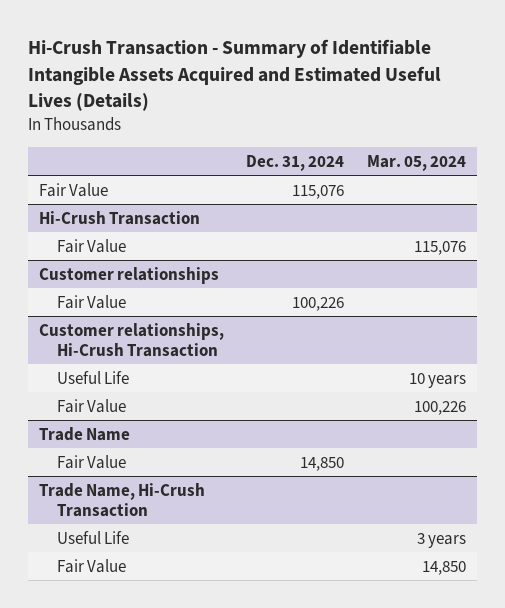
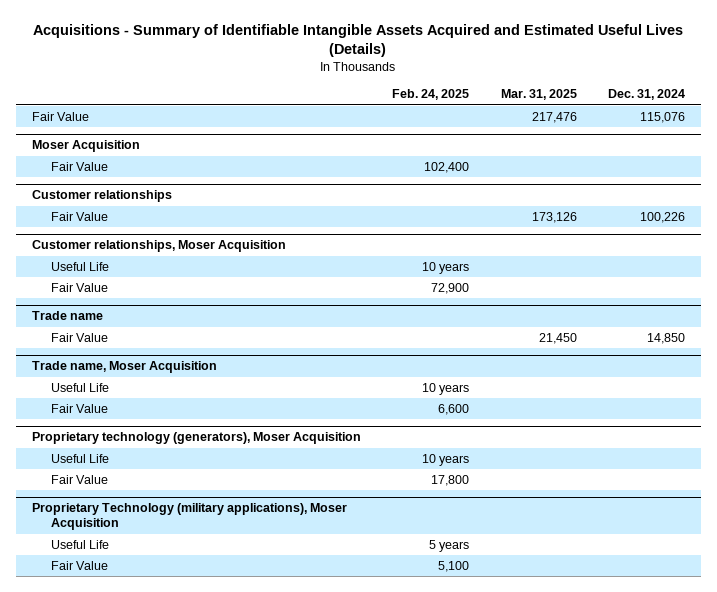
[27,39,441,112] Hi-Crush Transaction - Summary of Identifiable Intangible Assets Acquired and Estimated Useful Lives (Details) -> [33,24,684,58] Acquisitions - Summary of Identifiable Intangible Assets Acquired and Estimated Useful Lives (Details)
[366,154,466,171] Mar. 05, 2024 -> none
none -> [392,89,470,101] Feb. 24, 2025
none -> [500,89,577,101] Mar. 31, 2025
[39,210,201,225] Hi-Crush Transaction -> none
[56,238,126,253] Fair Value -> none
none -> [31,140,140,153] Moser Acquisition
none -> [50,162,108,172] Fair Value
[39,322,225,357] Customer relationships, Hi-Crush Transaction -> none
[56,370,129,384] Useful Life -> none
[56,398,126,413] Fair Value -> none
none -> [31,240,286,253] Customer relationships, Moser Acquisition
none -> [50,262,109,272] Useful Life
none -> [50,283,108,293] Fair Value
[39,426,131,441] Trade Name -> [31,311,103,321] Trade name
[39,482,206,517] Trade Name, Hi-Crush Transaction -> none
[56,530,129,544] Useful Life -> none
[56,558,126,573] Fair Value -> none
none -> [31,361,217,374] Trade name, Moser Acquisition
none -> [50,383,109,393] Useful Life
none -> [50,404,108,414] Fair Value
none -> [31,432,361,445] Proprietary technology (generators), Moser Acquisition
none -> [50,454,109,464] Useful Life
none -> [50,475,108,485] Fair Value
none -> [31,503,347,531] Proprietary Technology (military applications), Moser Acquisition
none -> [50,540,109,550] Useful Life
none -> [50,561,108,571] Fair Value

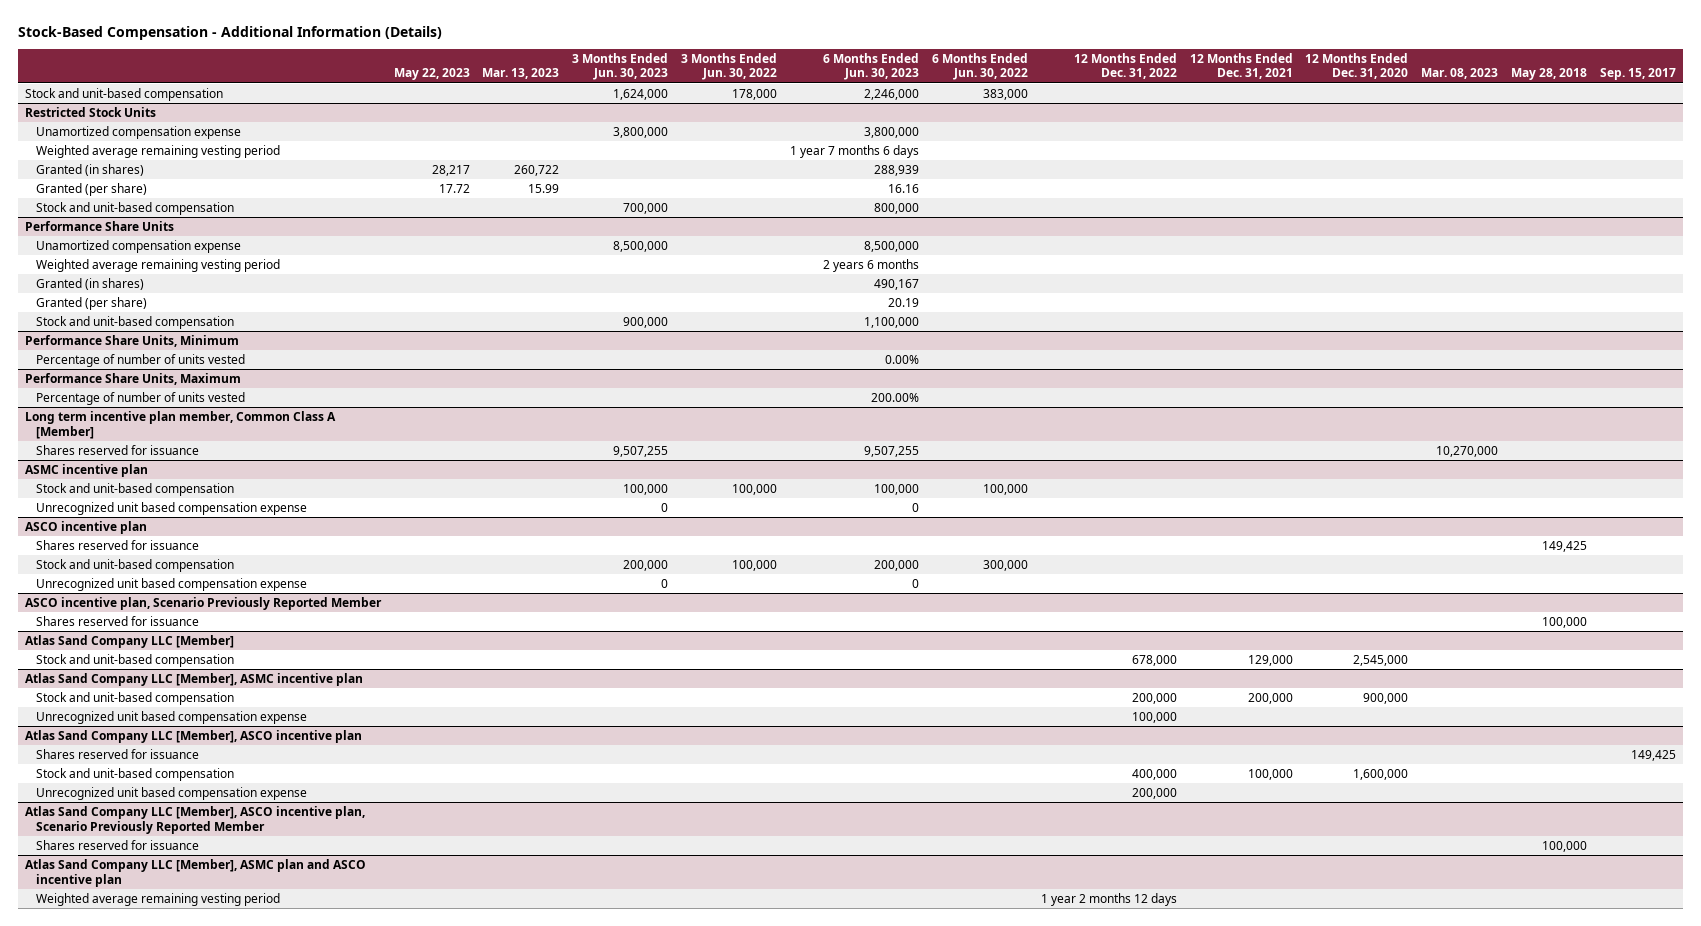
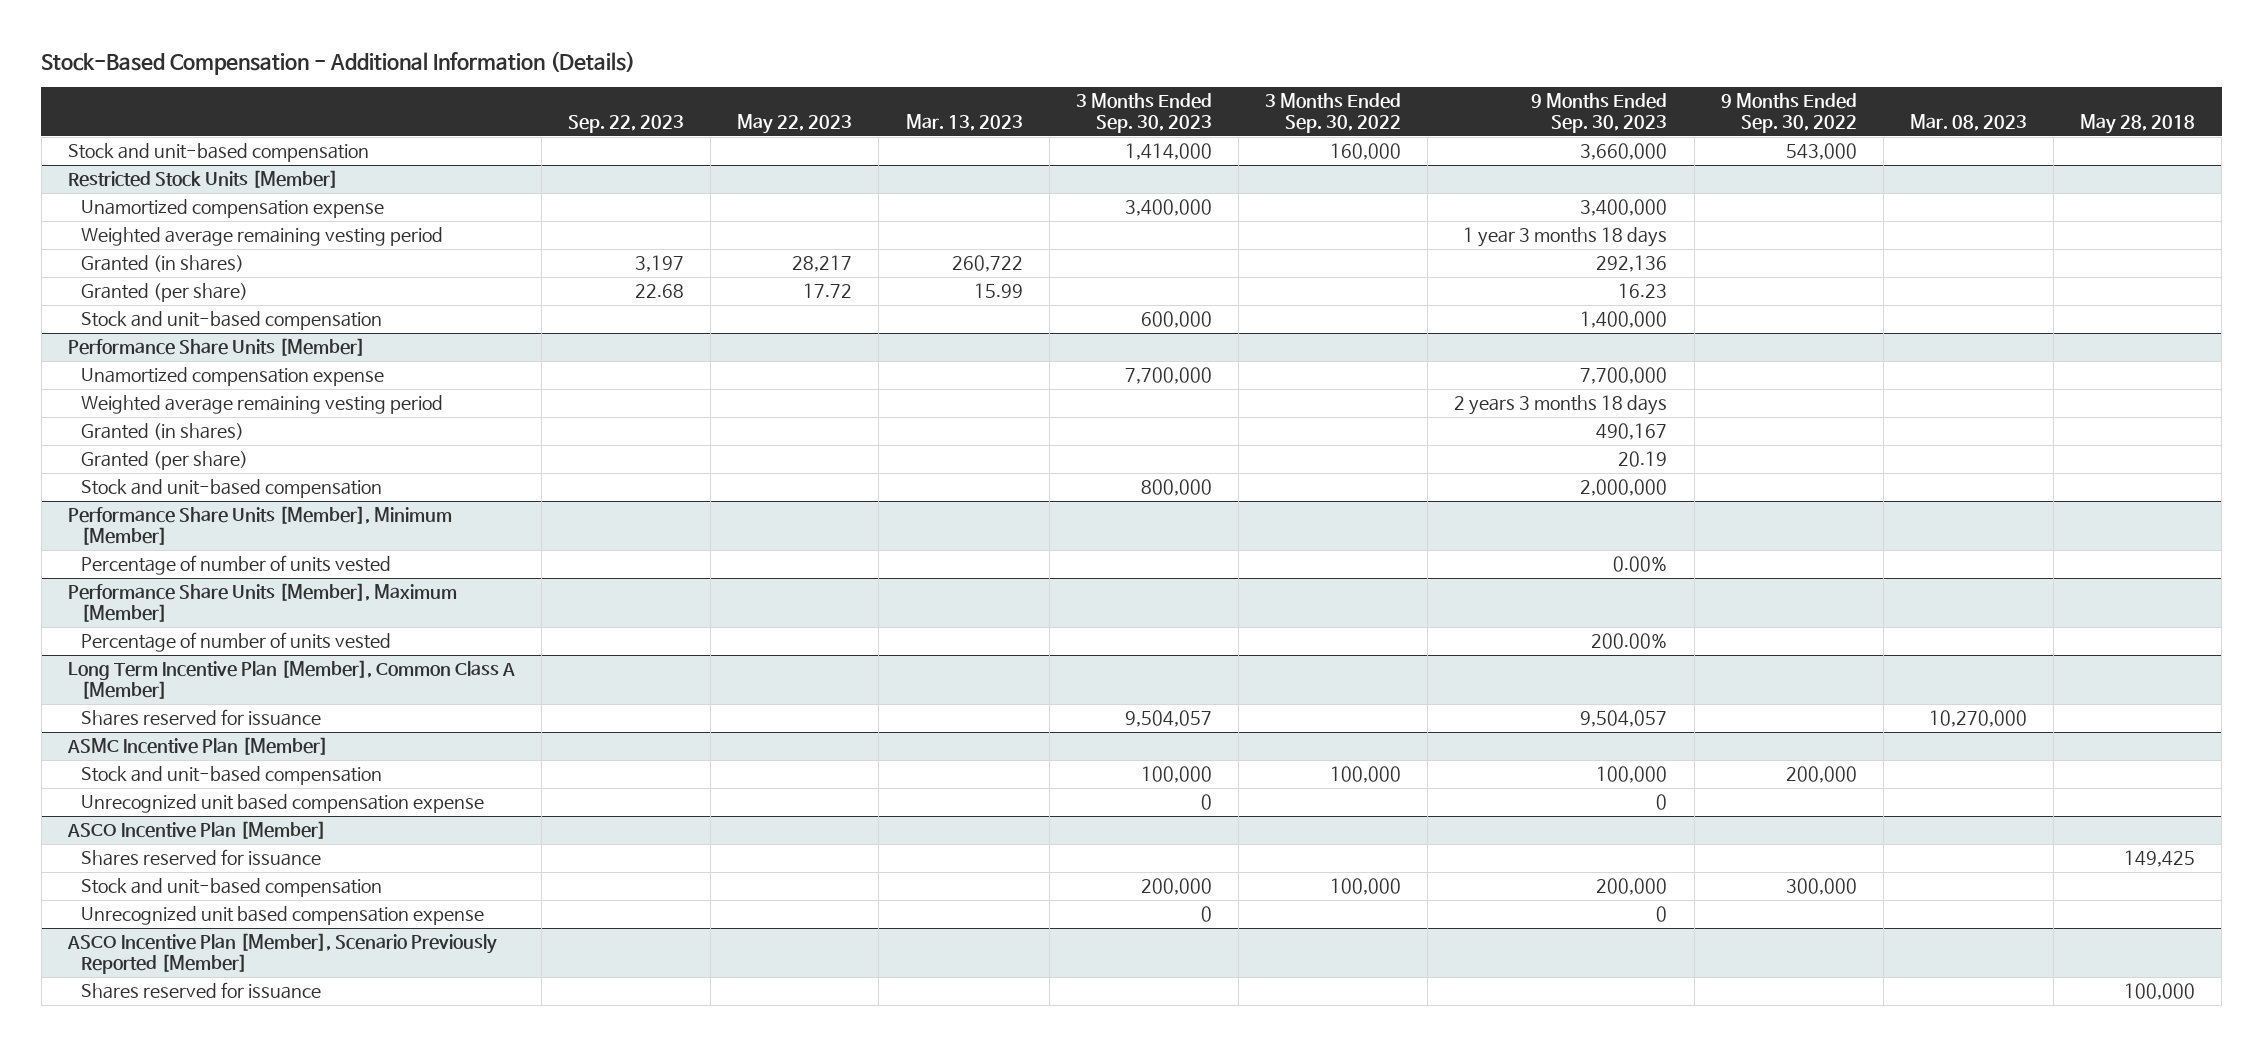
[572,52,669,81] 3 Months Ended Jun. 30, 2023 -> none
[681,52,778,81] 3 Months Ended Jun. 30, 2022 -> none
[823,52,920,81] 6 Months Ended Jun. 30, 2023 -> none
[931,52,1028,81] 6 Months Ended Jun. 30, 2022 -> none
[1073,52,1177,80] 12 Months Ended Dec. 31, 2022 -> none
[1189,52,1293,80] 12 Months Ended Dec. 31, 2021 -> none
[1305,52,1409,80] 12 Months Ended Dec. 31, 2020 -> none
[1600,68,1677,81] Sep. 15, 2017 -> none
none -> [568,115,685,134] Sep. 22, 2023
none -> [1075,93,1212,134] 3 Months Ended Sep. 30, 2023
none -> [1265,93,1402,134] 3 Months Ended Sep. 30, 2022
none -> [1531,93,1668,134] 9 Months Ended Sep. 30, 2023
none -> [1720,93,1857,134] 9 Months Ended Sep. 30, 2022
[24,106,156,117] Restricted Stock Units -> [67,170,338,189] Restricted Stock Units [Member]
[24,220,174,231] Performance Share Units -> [67,338,365,357] Performance Share Units [Member]
[24,334,239,347] Performance Share Units, Minimum -> [67,506,452,546] Performance Share Units [Member], Minimum [Member]
[24,372,241,385] Performance Share Units, Maximum -> [67,583,457,623] Performance Share Units [Member], Maximum [Member]
[24,410,336,439] Long term incentive plan member, Common Class A [Member] -> [67,660,515,700] Long Term Incentive Plan [Member], Common Class A [Member]
[24,463,148,477] ASMC incentive plan -> [66,737,328,756] ASMC Incentive Plan [Member]
[24,520,147,534] ASCO incentive plan -> [66,821,326,840] ASCO Incentive Plan [Member]
[24,596,382,610] ASCO incentive plan, Scenario Previously Reported Member -> [66,933,497,975] ASCO Incentive Plan [Member], Scenario Previously Reported [Member]
[24,634,234,648] Atlas Sand Company LLC [Member] -> none
[36,653,235,667] Stock and unit-based compensation -> none
[24,672,363,686] Atlas Sand Company LLC [Member], ASMC incentive plan -> none
[36,691,235,705] Stock and unit-based compensation -> none
[36,710,308,724] Unrecognized unit based compensation expense -> none
[24,729,362,743] Atlas Sand Company LLC [Member], ASCO incentive plan -> none
[36,748,200,759] Shares reserved for issuance -> none
[36,767,235,781] Stock and unit-based compensation -> none
[36,786,308,800] Unrecognized unit based compensation expense -> none
[24,805,365,834] Atlas Sand Company LLC [Member], ASCO incentive plan, Scenario Previously Reported Member -> none
[36,839,200,850] Shares reserved for issuance -> none
[24,858,366,887] Atlas Sand Company LLC [Member], ASMC plan and ASCO incentive plan -> none
[36,892,281,906] Weighted average remaining vesting period -> none

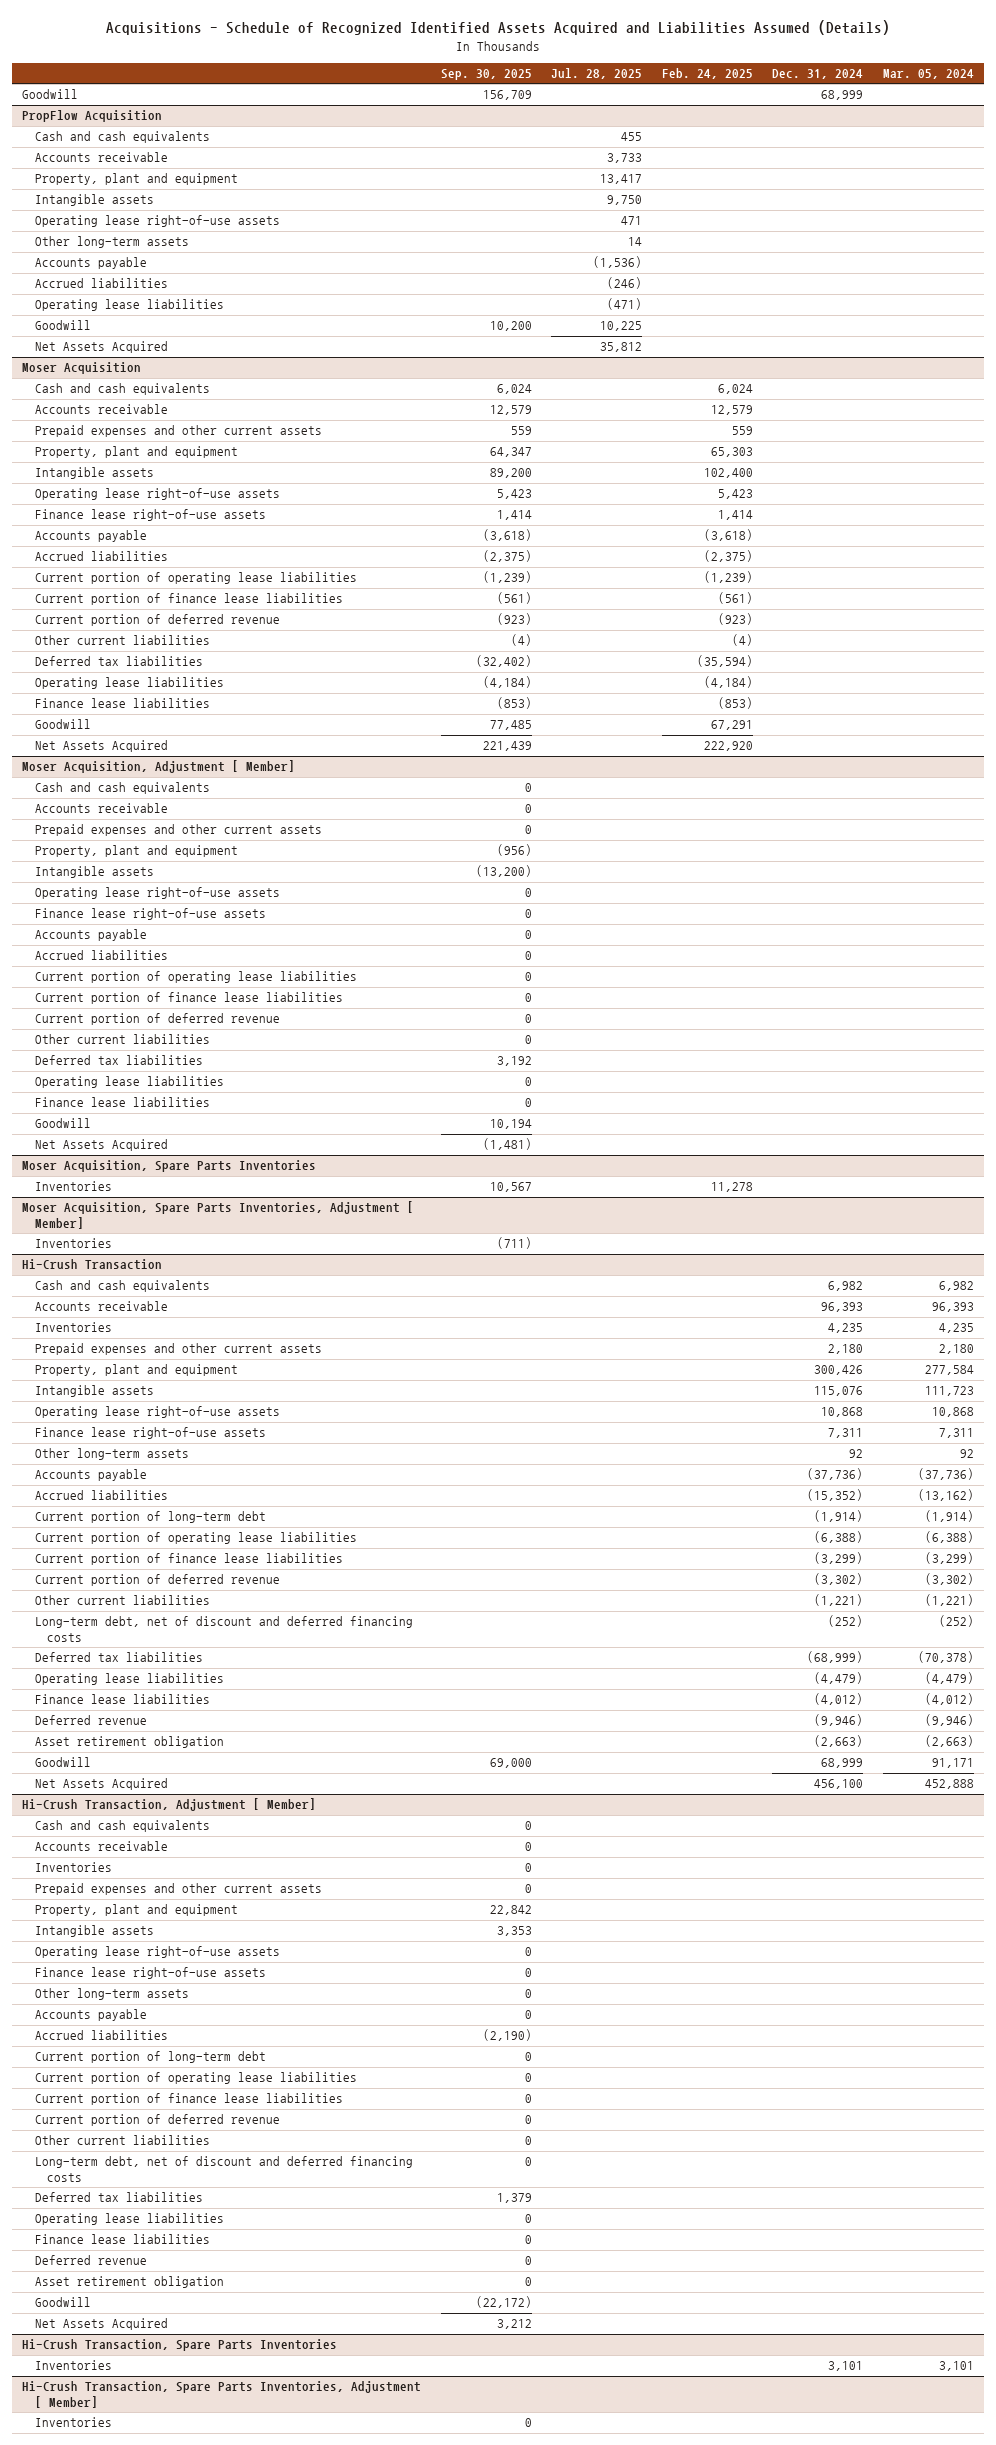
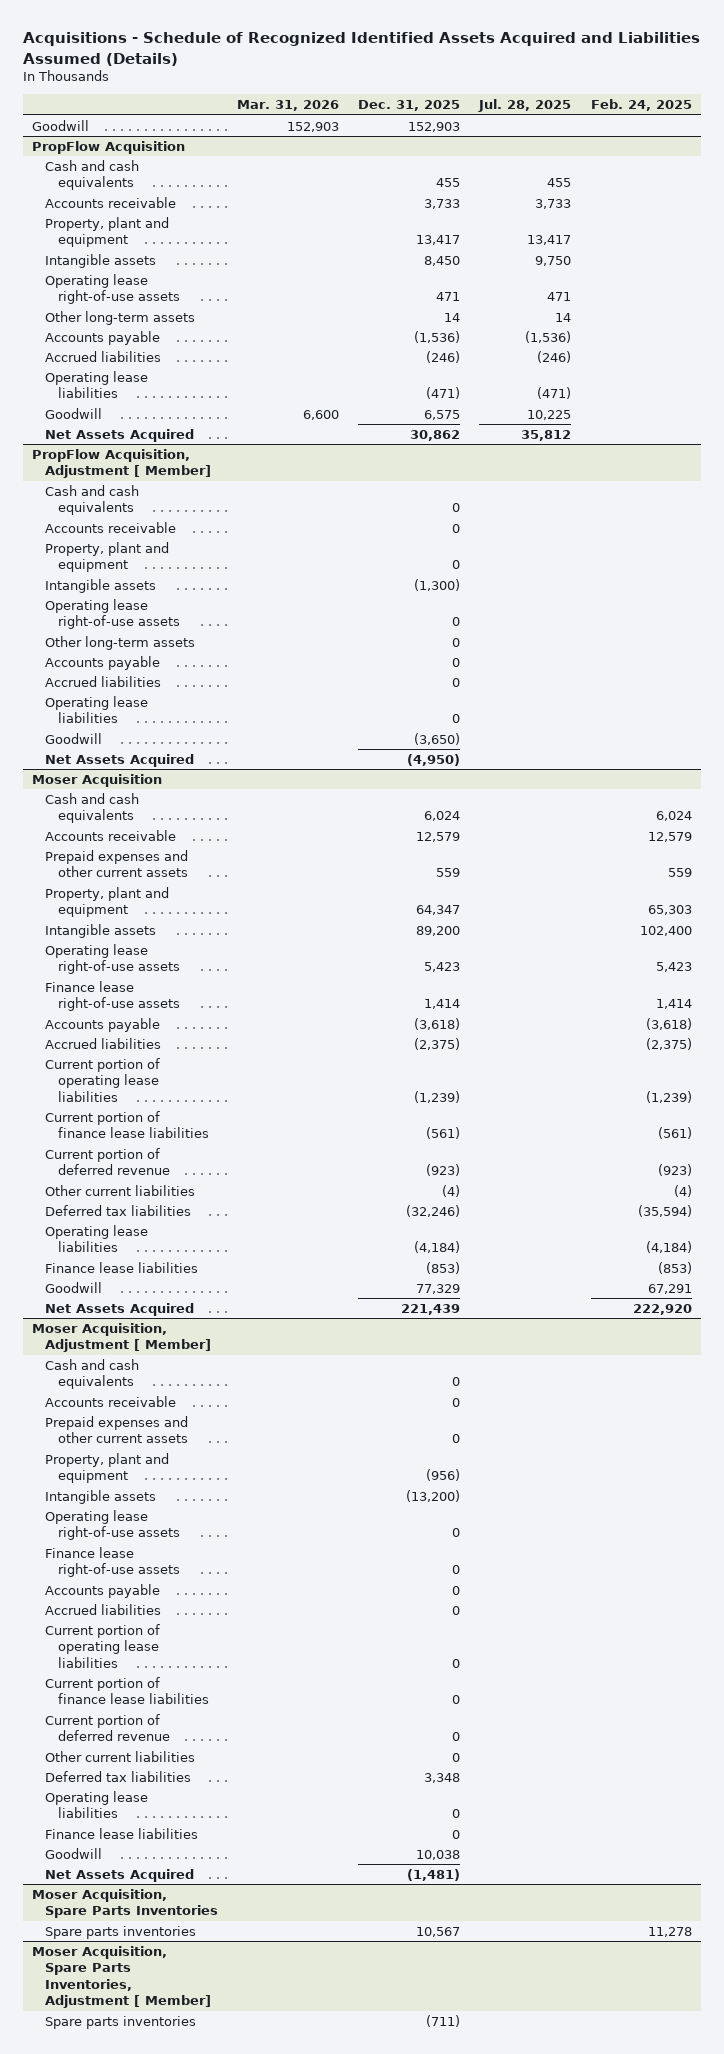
[440,69,532,81] Sep. 30, 2025 -> none
[772,69,864,80] Dec. 31, 2024 -> none
[882,69,974,80] Mar. 05, 2024 -> none
none -> [237,100,340,112] Mar. 31, 2026
none -> [358,100,461,112] Dec. 31, 2025
none -> [32,449,212,479] PropFlow Acquisition, Adjustment [ Member]
none -> [45,485,140,516] Cash and cash equivalents
none -> [45,522,177,534] Accounts receivable
none -> [45,542,170,573] Property, plant and equipment
none -> [45,579,157,594] Intangible assets
none -> [45,599,180,630] Operating lease right-of-use assets
none -> [45,636,196,651] Other long-term assets
none -> [45,656,161,671] Accounts payable
none -> [45,676,162,688] Accrued liabilities
none -> [45,696,149,724] Operating lease liabilities
none -> [45,733,103,745] Goodwill
none -> [45,754,195,768] Net Assets Acquired
[34,1181,112,1192] Inventories -> [45,1926,197,1940] Spare parts inventories
[22,1259,163,1271] Hi-Crush Transaction -> none
[34,1280,210,1293] Cash and cash equivalents -> none
[34,1301,168,1312] Accounts receivable -> none
[34,1322,112,1333] Inventories -> none
[34,1343,322,1356] Prepaid expenses and other current assets -> none
[34,1364,238,1377] Property, plant and equipment -> none
[34,1385,154,1398] Intangible assets -> none
[34,1406,280,1419] Operating lease right-of-use assets -> none
[34,1427,266,1440] Finance lease right-of-use assets -> none
[34,1448,189,1461] Other long-term assets -> none
[34,1469,147,1482] Accounts payable -> none
[34,1490,168,1501] Accrued liabilities -> none
[34,1511,266,1524] Current portion of long-term debt -> none
[34,1532,357,1545] Current portion of operating lease liabilities -> none
[34,1553,343,1566] Current portion of finance lease liabilities -> none
[34,1574,280,1587] Current portion of deferred revenue -> none
[34,1595,210,1606] Other current liabilities -> none
[34,1616,413,1643] Long-term debt, net of discount and deferred financing costs -> none
[34,1652,203,1663] Deferred tax liabilities -> none
[34,1673,224,1686] Operating lease liabilities -> none
[34,1694,210,1705] Finance lease liabilities -> none
[34,1715,147,1726] Deferred revenue -> none
[34,1736,224,1749] Asset retirement obligation -> none
[34,1757,91,1768] Goodwill -> none
[34,1778,168,1791] Net Assets Acquired -> none
[22,1798,317,1812] Hi-Crush Transaction, Adjustment [ Member] -> none
[34,1820,210,1833] Cash and cash equivalents -> none
[34,1841,168,1852] Accounts receivable -> none
[34,1862,112,1873] Inventories -> none
[34,1883,322,1896] Prepaid expenses and other current assets -> none
[34,1904,238,1917] Property, plant and equipment -> none
[34,1925,154,1938] Intangible assets -> none
[34,1946,280,1959] Operating lease right-of-use assets -> none
[34,1967,266,1980] Finance lease right-of-use assets -> none
[34,1988,189,2001] Other long-term assets -> none
[34,2009,147,2022] Accounts payable -> none
[34,2030,168,2041] Accrued liabilities -> none
[34,2051,266,2064] Current portion of long-term debt -> none
[34,2072,357,2085] Current portion of operating lease liabilities -> none
[34,2093,343,2106] Current portion of finance lease liabilities -> none
[34,2114,280,2127] Current portion of deferred revenue -> none
[34,2135,210,2146] Other current liabilities -> none
[34,2156,413,2183] Long-term debt, net of discount and deferred financing costs -> none
[34,2192,203,2203] Deferred tax liabilities -> none
[34,2213,224,2226] Operating lease liabilities -> none
[34,2234,210,2245] Finance lease liabilities -> none
[34,2255,147,2266] Deferred revenue -> none
[34,2276,224,2289] Asset retirement obligation -> none
[34,2297,91,2308] Goodwill -> none
[34,2318,168,2331] Net Assets Acquired -> none
[22,2339,338,2352] Hi-Crush Transaction, Spare Parts Inventories -> none
[34,2360,112,2371] Inventories -> none
[22,2381,422,2409] Hi-Crush Transaction, Spare Parts Inventories, Adjustment [ Member] -> none
[34,2417,112,2428] Inventories -> none
[34,1238,112,1249] Inventories -> [45,2016,197,2030] Spare parts inventories

